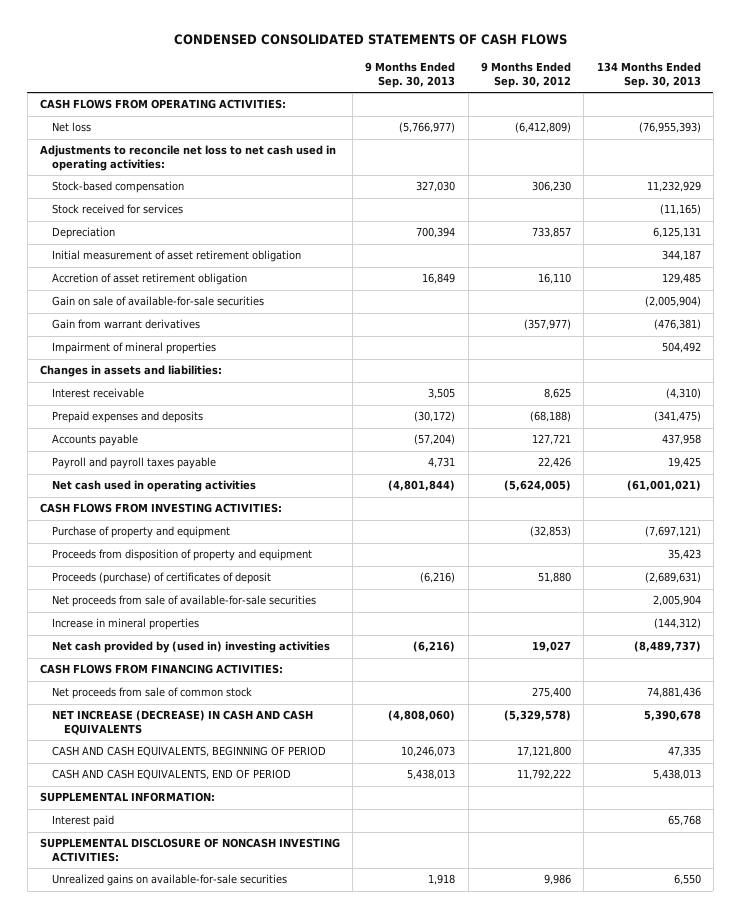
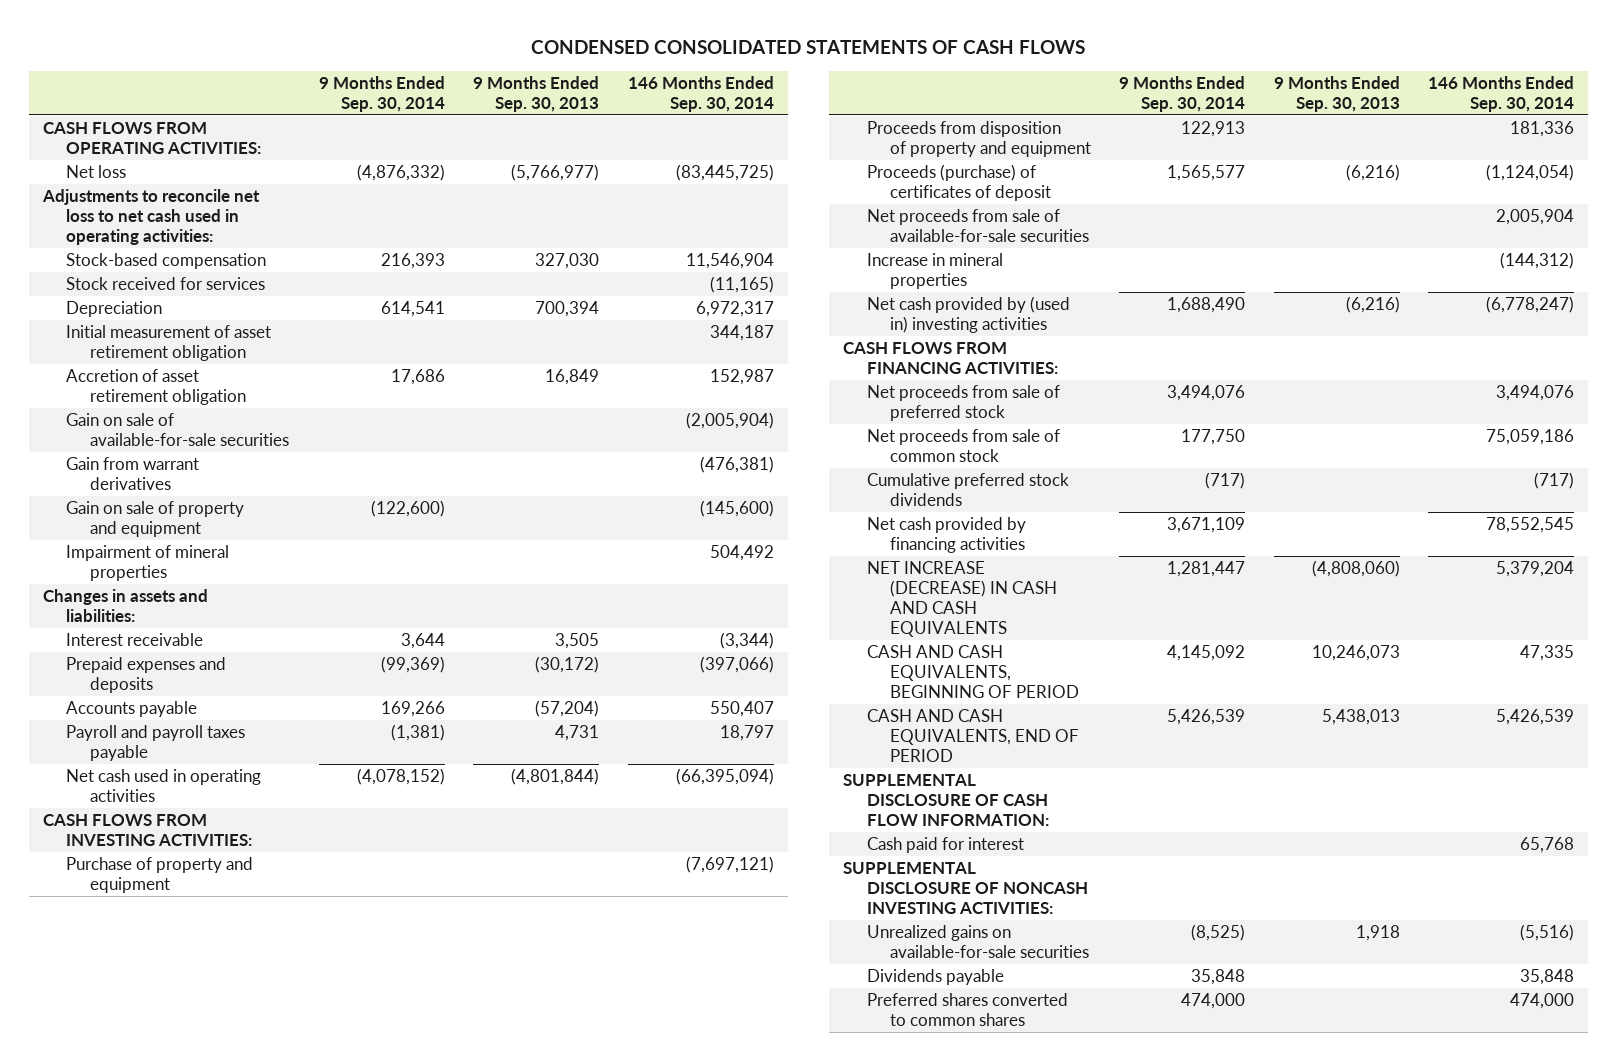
[481,62,572,88] 9 Months Ended Sep. 30, 2012 -> none
[596,62,701,88] 134 Months Ended Sep. 30, 2013 -> none
none -> [319,75,446,112] 9 Months Ended Sep. 30, 2014
none -> [627,75,774,112] 146 Months Ended Sep. 30, 2014
none -> [66,500,245,538] Gain on sale of property and equipment
none -> [866,384,1060,422] Net proceeds from sale of preferred stock
none -> [866,472,1069,507] Cumulative preferred stock dividends
none -> [866,516,1026,554] Net cash provided by financing activities
[39,792,215,803] SUPPLEMENTAL INFORMATION: -> [843,773,1049,827] SUPPLEMENTAL DISCLOSURE OF CASH FLOW INFORMATION:
[52,815,115,828] Interest paid -> [866,836,1024,853] Cash paid for interest
none -> [866,968,1004,985] Dividends payable
none -> [866,992,1068,1027] Preferred shares converted to common shares

